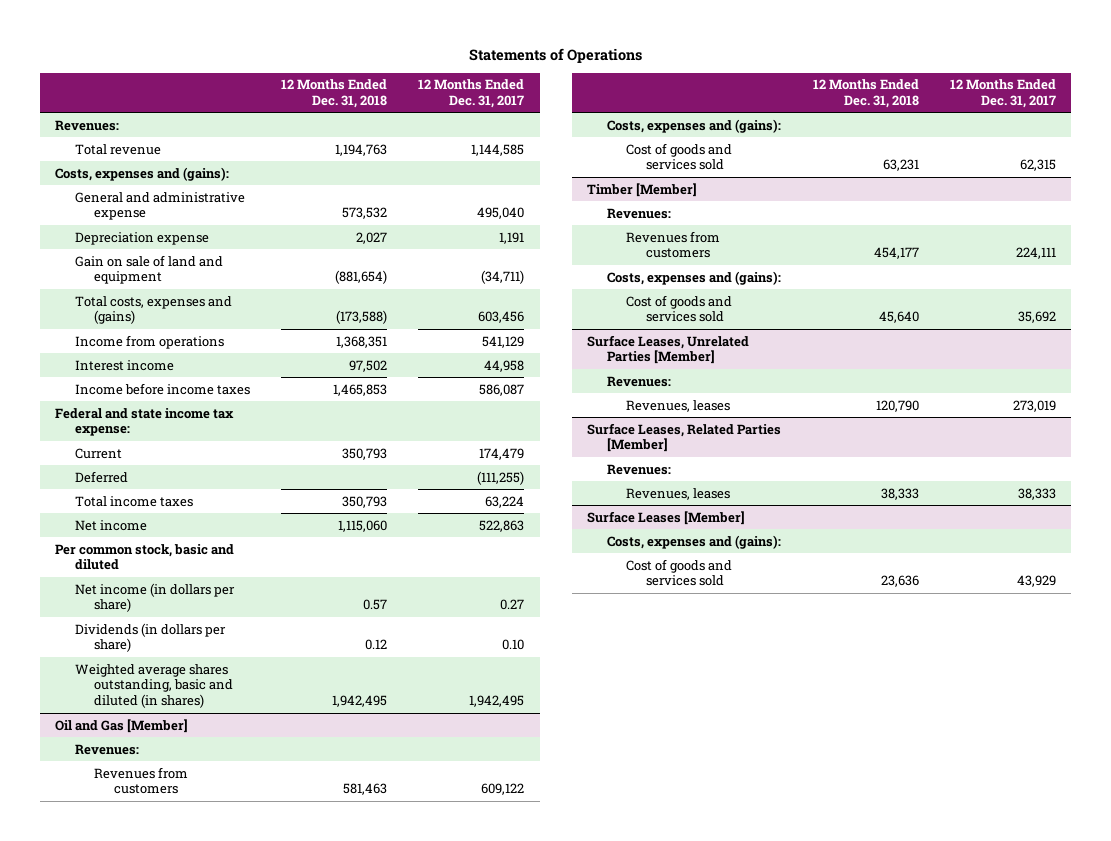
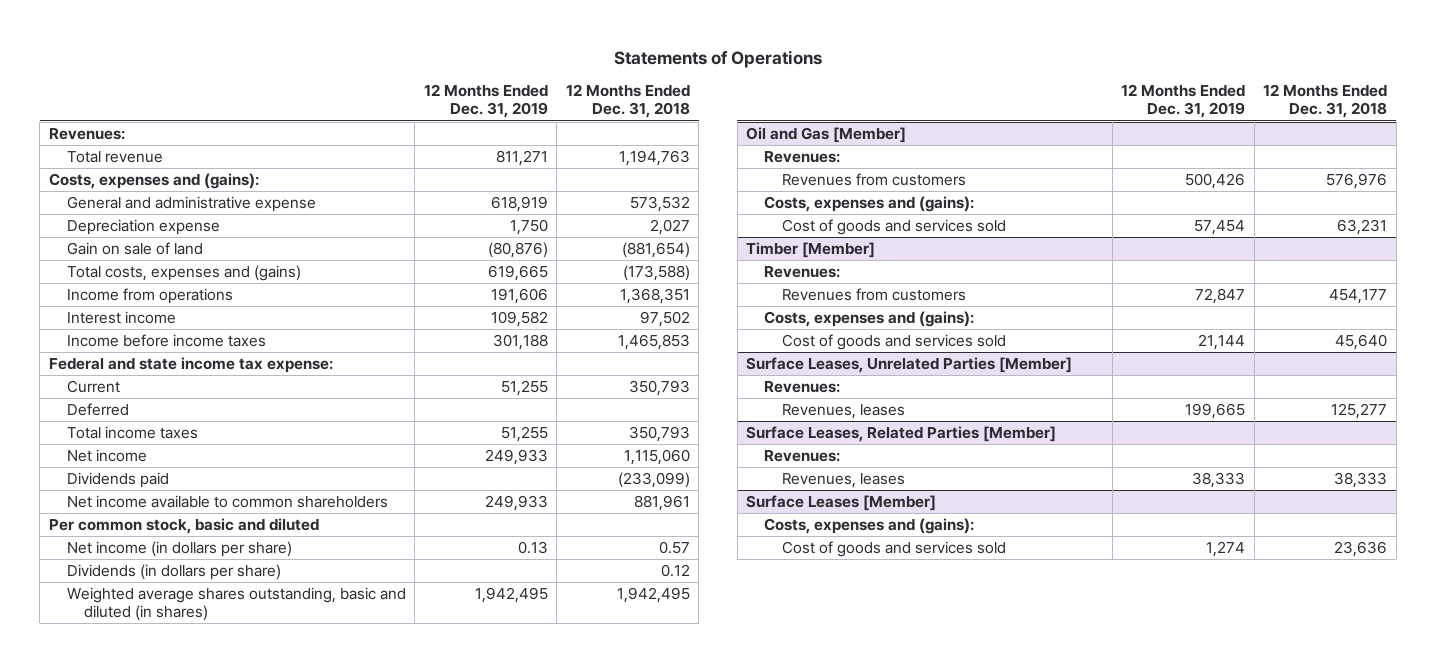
[418,79,525,109] 12 Months Ended Dec. 31, 2017 -> none
none -> [423,84,548,119] 12 Months Ended Dec. 31, 2019
[74,254,223,285] Gain on sale of land and equipment -> [66,242,203,256] Gain on sale of land
none -> [66,472,169,489] Dividends paid
none -> [66,495,388,509] Net income available to common shareholders
[342,783,387,796] 581,463 -> [1326,173,1388,190] 576,976
[875,399,919,412] 120,790 -> [1331,403,1388,420] 125,277

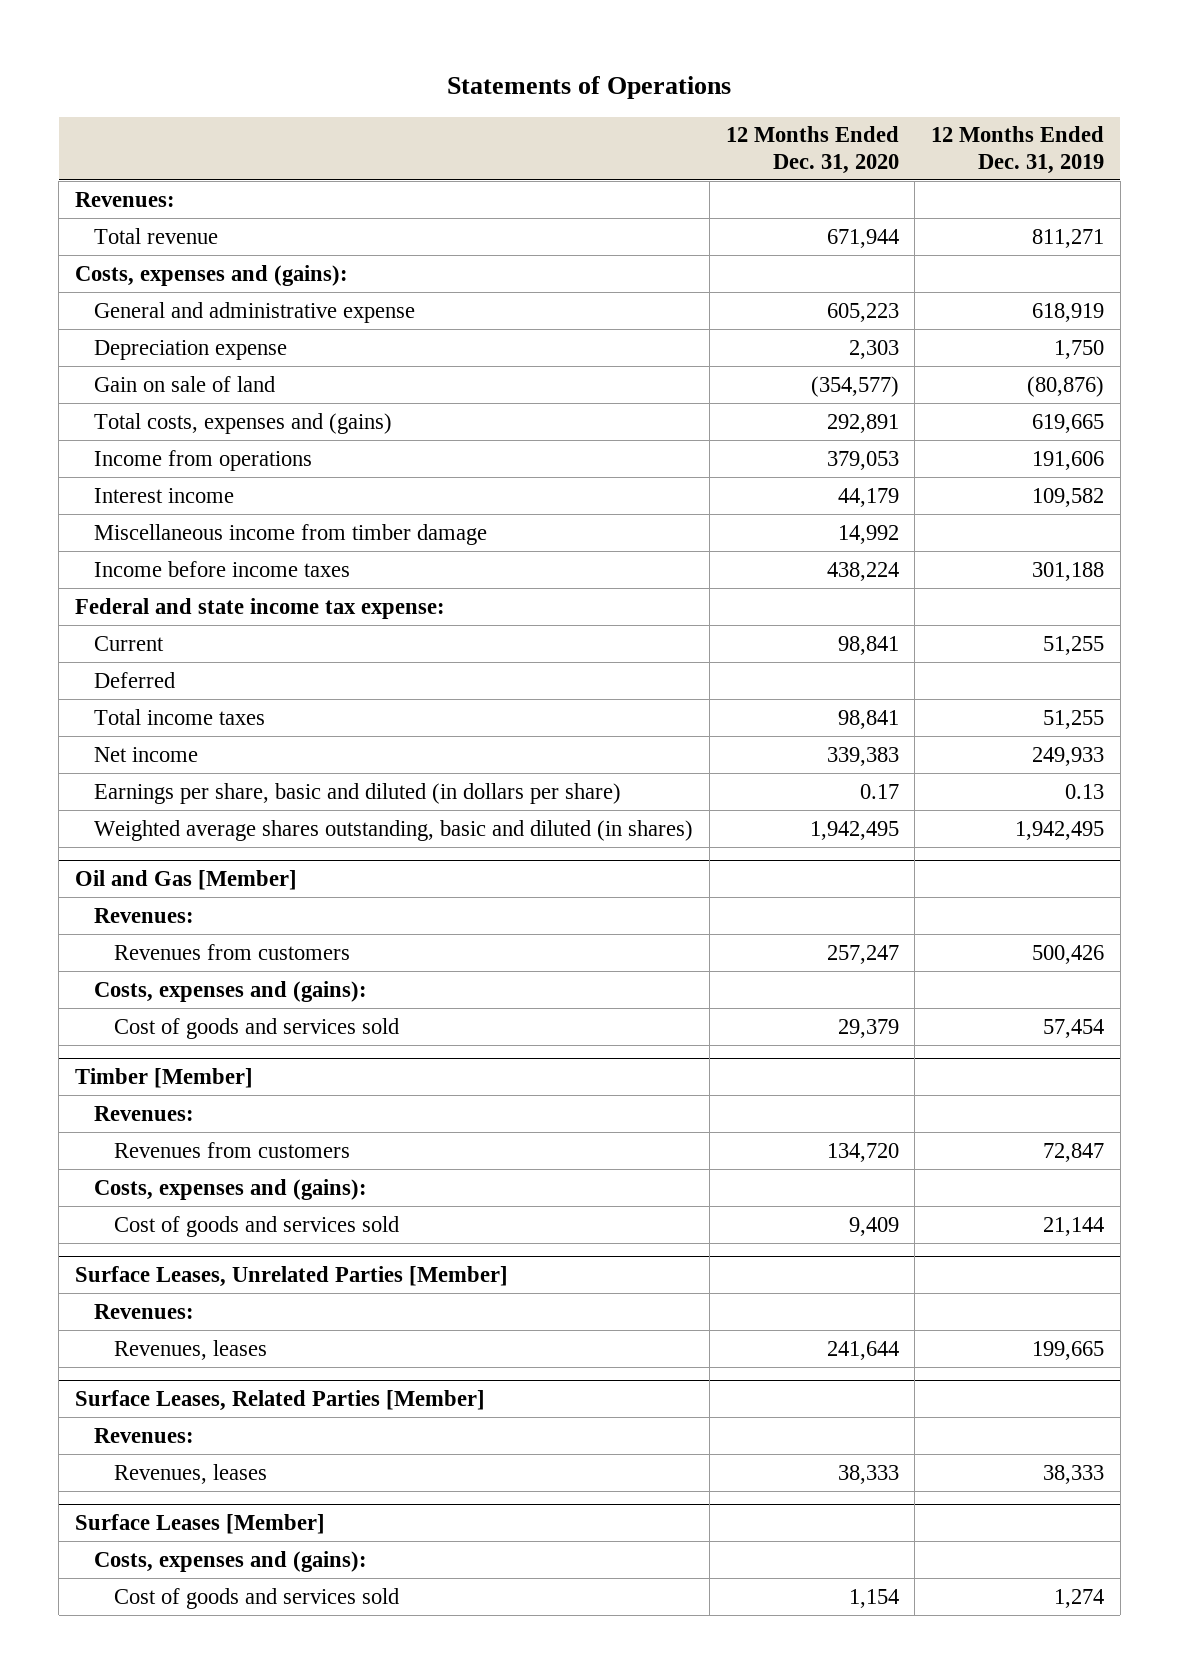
[565,84,690,119] 12 Months Ended Dec. 31, 2018 -> none
none -> [725,126,899,174] 12 Months Ended Dec. 31, 2020
none -> [94,523,488,545] Miscellaneous income from timber damage
[66,472,169,489] Dividends paid -> none
[66,495,388,509] Net income available to common shareholders -> none
[48,518,319,535] Per common stock, basic and diluted -> none
[66,541,292,558] Net income (in dollars per share) -> none
[66,564,281,581] Dividends (in dollars per share) -> none
none -> [94,782,622,804] Earnings per share, basic and diluted (in dollars per share)

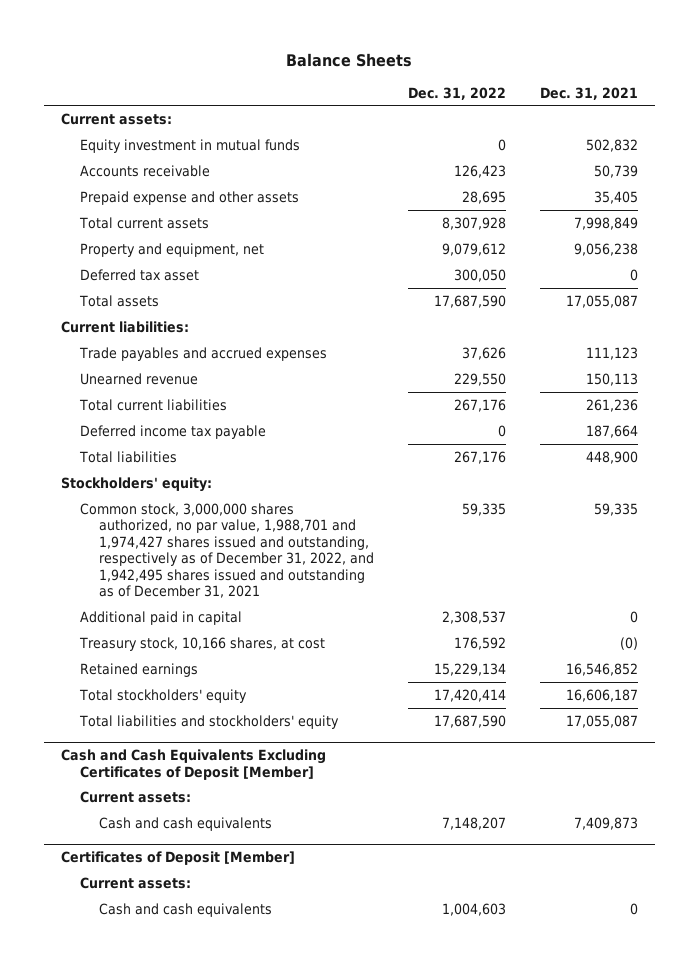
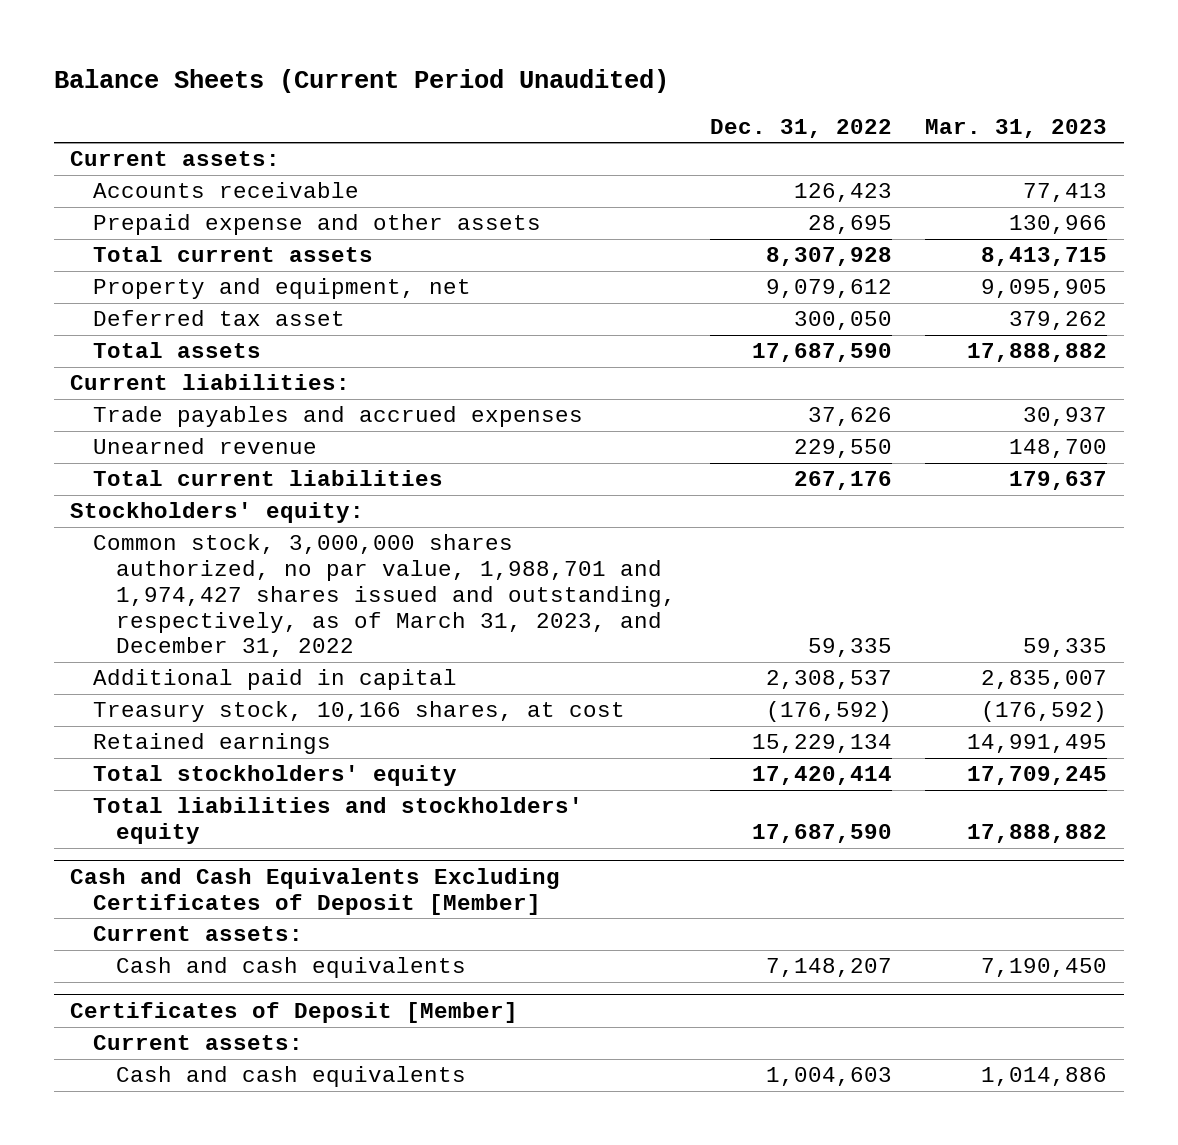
[286,52,413,67] Balance Sheets -> [53,69,669,94] Balance Sheets (Current Period Unaudited)
[539,86,638,100] Dec. 31, 2021 -> none
none -> [925,118,1108,138] Mar. 31, 2023
[79,138,300,153] Equity investment in mutual funds -> none
[79,424,266,439] Deferred income tax payable -> none
[78,450,177,463] Total liabilities -> none
[79,502,374,599] Common stock, 3,000,000 shares authorized, no par value, 1,988,701 and 1,974,427 shares issued and outstanding, respectively as of December 31, 2022, and 1,942,495 shares issued and outstanding as of December 31, 2021 -> [93,534,677,658] Common stock, 3,000,000 shares authorized, no par value, 1,988,701 and 1,974,427 shares issued and outstanding, respectively, as of March 31, 2023, and December 31, 2022
[453,636,506,650] 176,592 -> [765,701,892,723] (176,592)

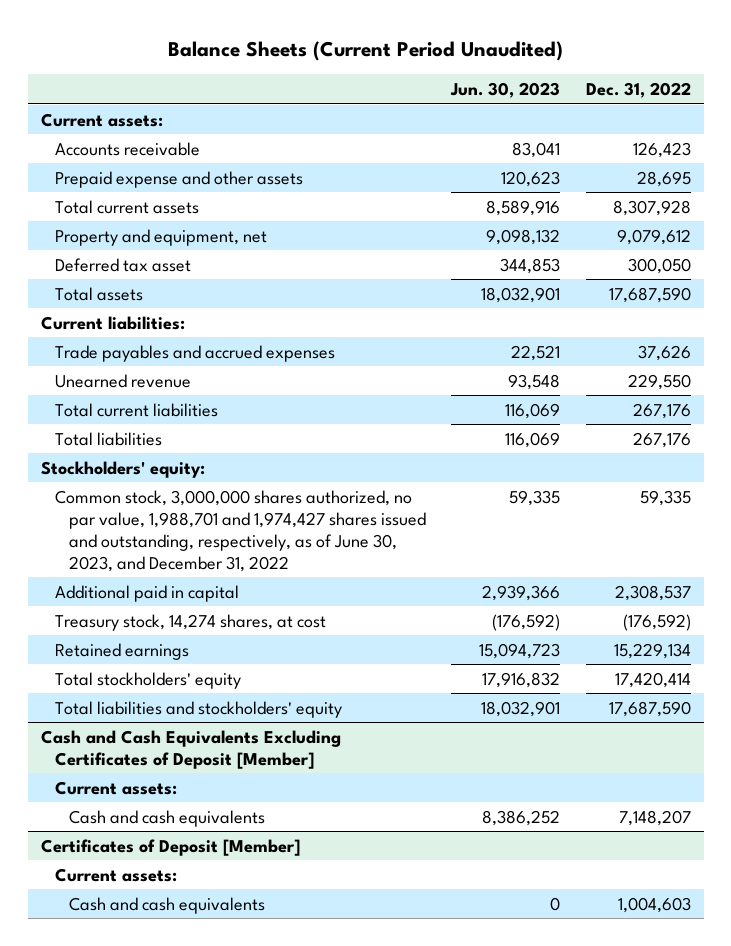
[925,118,1108,138] Mar. 31, 2023 -> none
none -> [450,81,561,98] Jun. 30, 2023
none -> [54,431,162,446] Total liabilities
[93,534,677,658] Common stock, 3,000,000 shares authorized, no par value, 1,988,701 and 1,974,427 shares issued and outstanding, respectively, as of March 31, 2023, and December 31, 2022 -> [54,489,426,572] Common stock, 3,000,000 shares authorized, no par value, 1,988,701 and 1,974,427 shares issued and outstanding, respectively, as of June 30, 2023, and December 31, 2022
[93,701,626,723] Treasury stock, 10,166 shares, at cost -> [54,613,326,631] Treasury stock, 14,274 shares, at cost

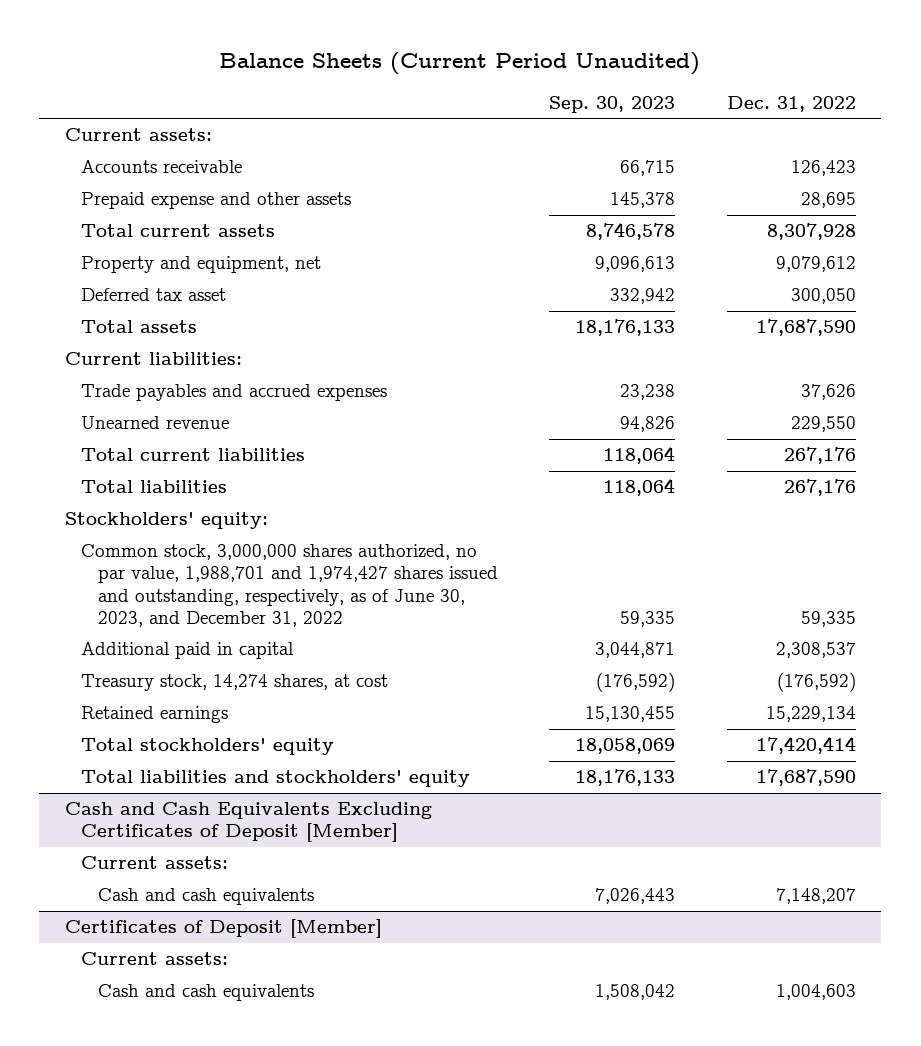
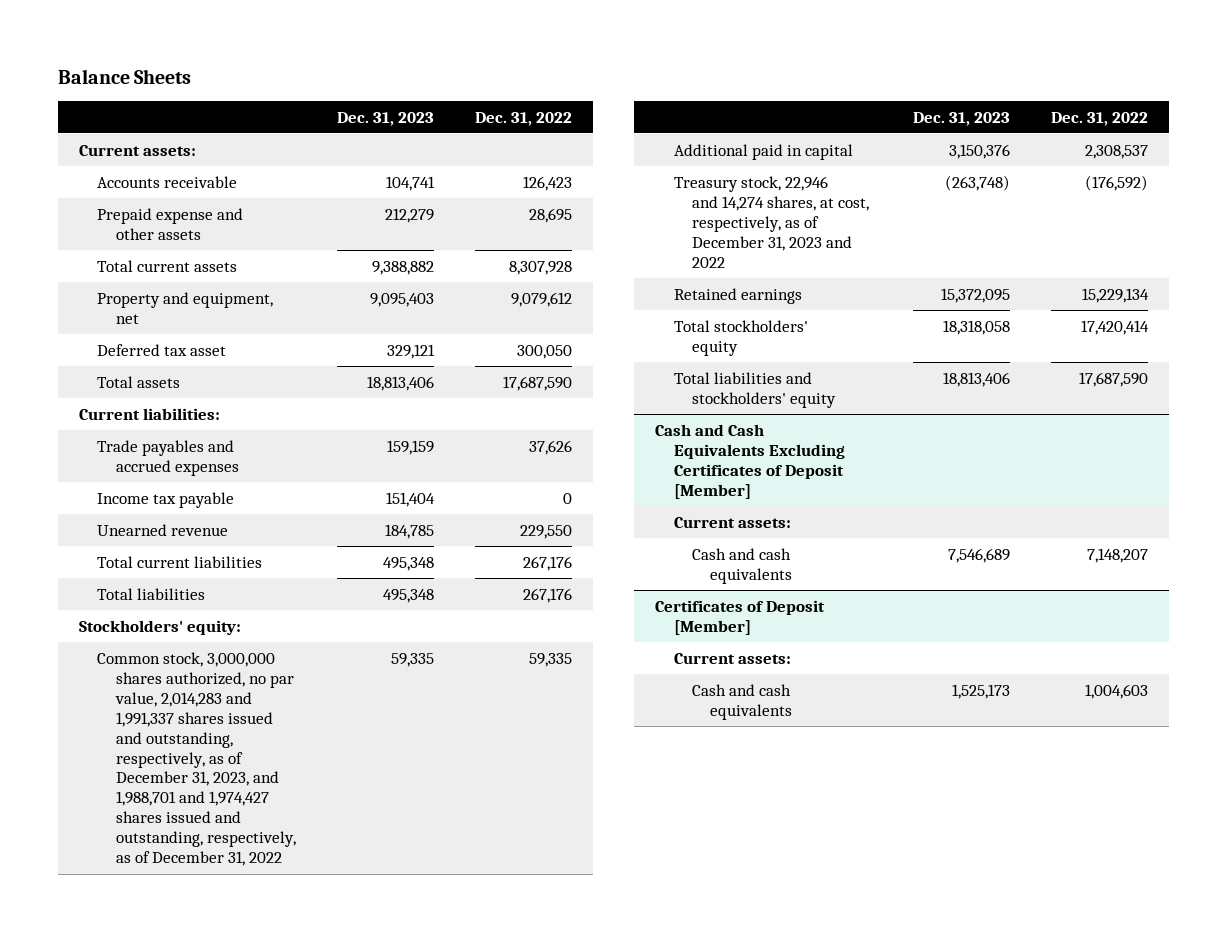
[219,52,701,76] Balance Sheets (Current Period Unaudited) -> [58,69,192,85] Balance Sheets
[549,95,676,113] Sep. 30, 2023 -> none
none -> [336,111,434,126] Dec. 31, 2023
none -> [97,491,235,508] Income tax payable
[81,544,498,627] Common stock, 3,000,000 shares authorized, no par value, 1,988,701 and 1,974,427 shares issued and outstanding, respectively, as of June 30, 2023, and December 31, 2022 -> [97,651,296,867] Common stock, 3,000,000 shares authorized, no par value, 2,014,283 and 1,991,337 shares issued and outstanding, respectively, as of December 31, 2023, and 1,988,701 and 1,974,427 shares issued and outstanding, respectively, as of December 31, 2022
[81,674,389,692] Treasury stock, 14,274 shares, at cost -> [673,175,869,268] Treasury stock, 22,946 and 14,274 shares, at cost, respectively, as of December 31, 2023 and 2022

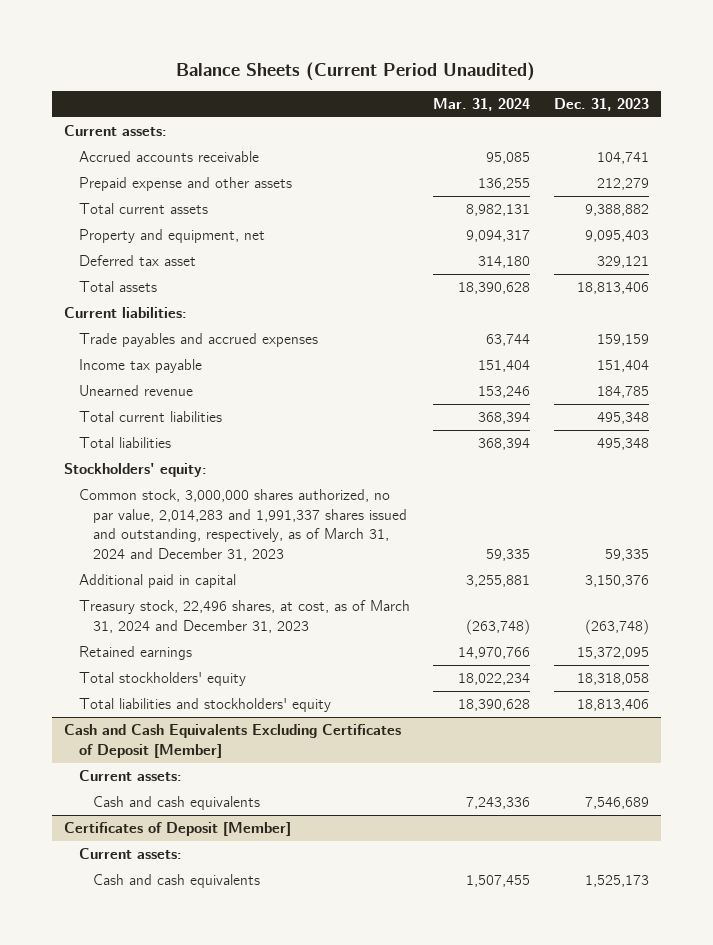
[58,69,192,85] Balance Sheets -> [176,61,536,81] Balance Sheets (Current Period Unaudited)
[475,111,573,126] Dec. 31, 2022 -> none
none -> [433,98,531,112] Mar. 31, 2024
[97,175,238,188] Accounts receivable -> [78,151,259,163] Accrued accounts receivable
[97,651,296,867] Common stock, 3,000,000 shares authorized, no par value, 2,014,283 and 1,991,337 shares issued and outstanding, respectively, as of December 31, 2023, and 1,988,701 and 1,974,427 shares issued and outstanding, respectively, as of December 31, 2022 -> [78,489,408,561] Common stock, 3,000,000 shares authorized, no par value, 2,014,283 and 1,991,337 shares issued and outstanding, respectively, as of March 31, 2024 and December 31, 2023
[673,175,869,268] Treasury stock, 22,946 and 14,274 shares, at cost, respectively, as of December 31, 2023 and 2022 -> [78,600,410,633] Treasury stock, 22,496 shares, at cost, as of March 31, 2024 and December 31, 2023

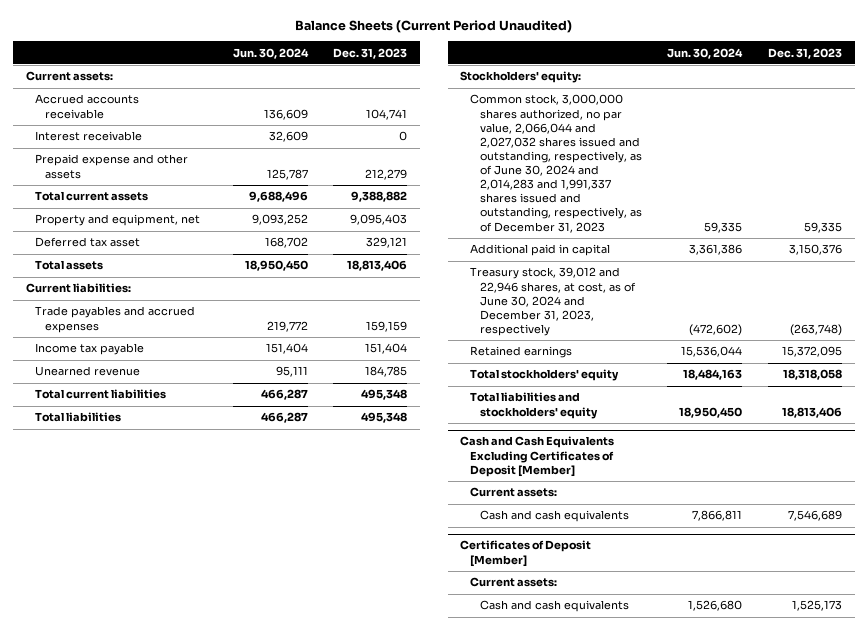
[433,98,531,112] Mar. 31, 2024 -> none
none -> [232,47,309,59] Jun. 30, 2024
none -> [35,131,143,142] Interest receivable
[78,489,408,561] Common stock, 3,000,000 shares authorized, no par value, 2,014,283 and 1,991,337 shares issued and outstanding, respectively, as of March 31, 2024 and December 31, 2023 -> [470,94,642,233] Common stock, 3,000,000 shares authorized, no par value, 2,066,044 and 2,027,032 shares issued and outstanding, respectively, as of June 30, 2024 and 2,014,283 and 1,991,337 shares issued and outstanding, respectively, as of December 31, 2023
[78,600,410,633] Treasury stock, 22,496 shares, at cost, as of March 31, 2024 and December 31, 2023 -> [470,267,636,336] Treasury stock, 39,012 and 22,946 shares, at cost, as of June 30, 2024 and December 31, 2023, respectively

